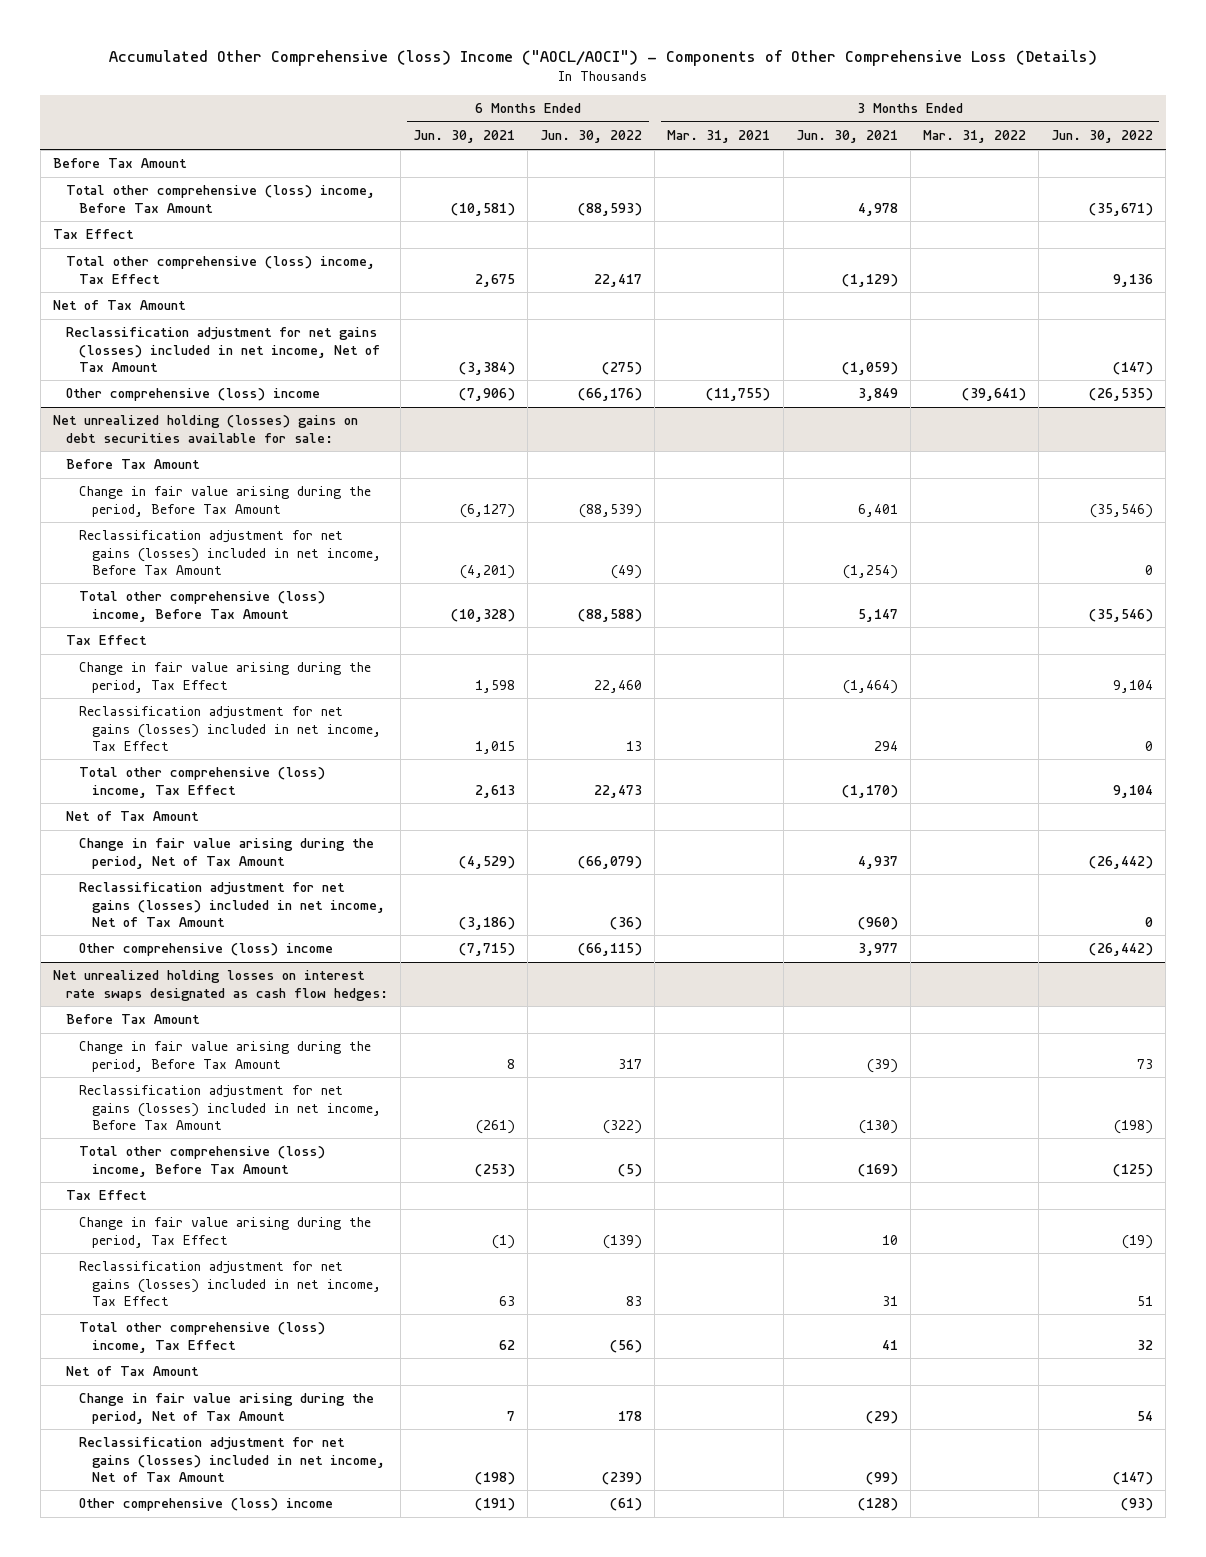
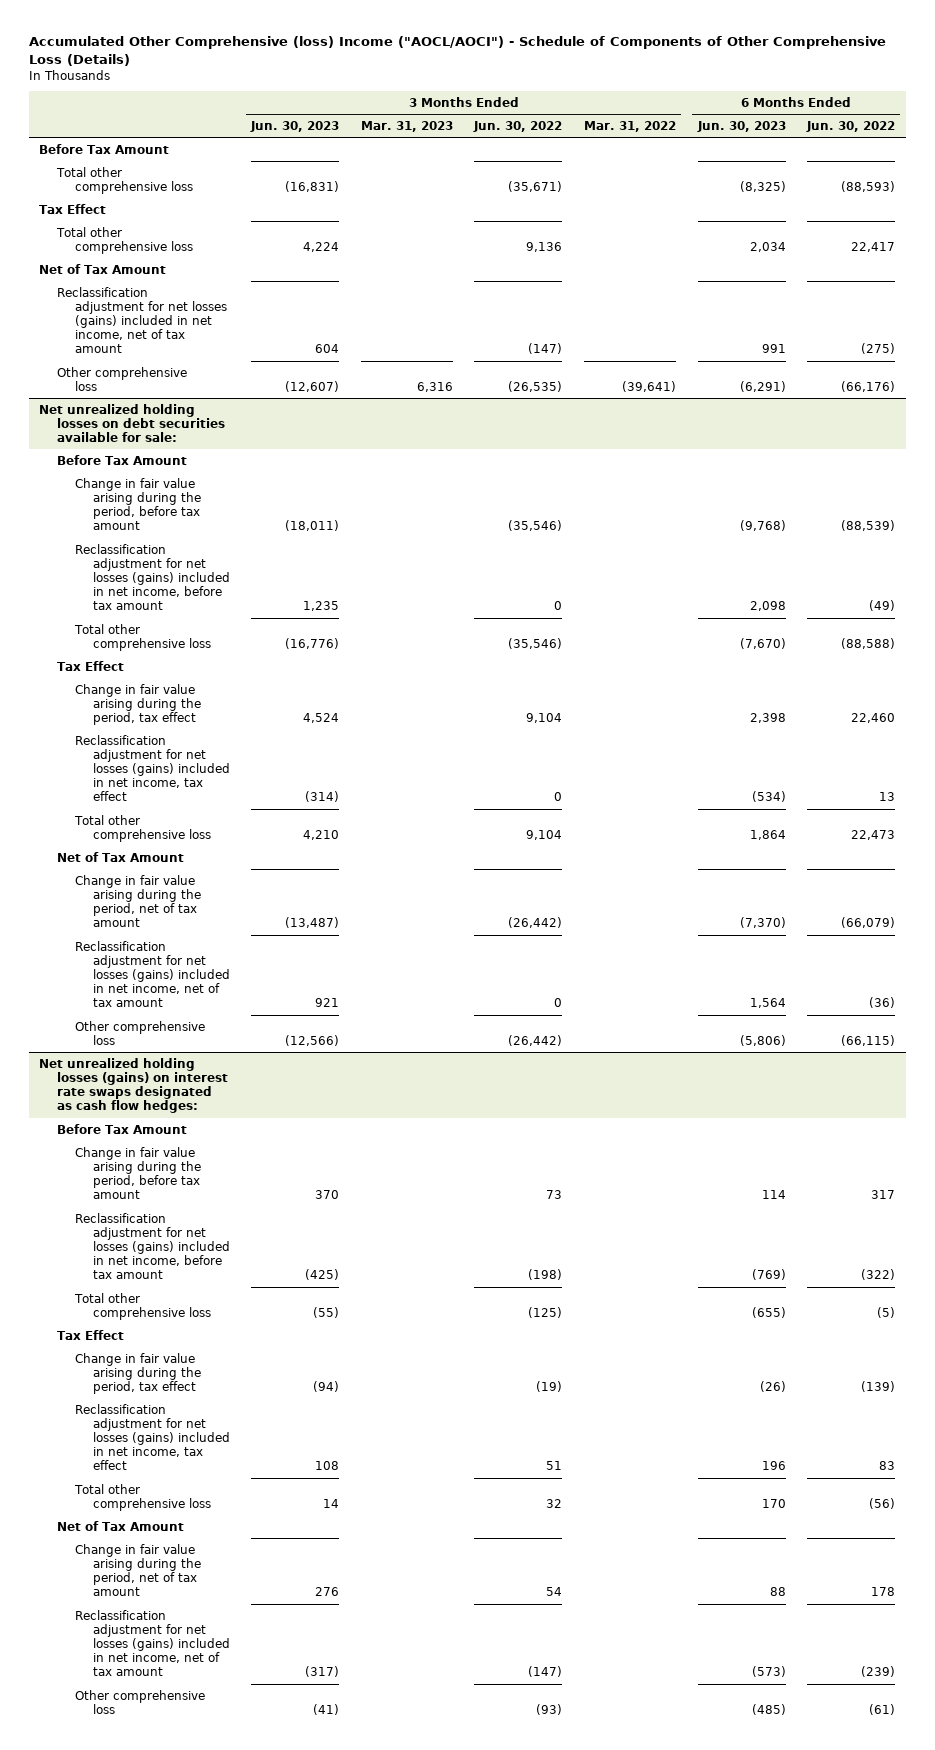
[108,49,1097,66] Accumulated Other Comprehensive (loss) Income ("AOCL/AOCI") - Components of Other Comprehensive Loss (Details) -> [28,36,886,67] Accumulated Other Comprehensive (loss) Income ("AOCL/AOCI") - Schedule of Components of Other Comprehensive Loss (Details)
[413,130,516,144] Jun. 30, 2021 -> none
[667,130,771,144] Mar. 31, 2021 -> none
[795,130,898,144] Jun. 30, 2021 -> none
none -> [250,120,340,132] Jun. 30, 2023
none -> [360,120,453,132] Mar. 31, 2023
none -> [696,120,786,132] Jun. 30, 2023
[65,185,375,213] Total other comprehensive (loss) income, Before Tax Amount -> [56,166,194,194] Total other comprehensive loss
[65,256,375,284] Total other comprehensive (loss) income, Tax Effect -> [56,226,194,254] Total other comprehensive loss
[65,327,381,372] Reclassification adjustment for net gains (losses) included in net income, Net of Tax Amount -> [57,286,228,354] Reclassification adjustment for net losses (gains) included in net income, net of tax amount
[65,388,320,402] Other comprehensive (loss) income -> [57,366,188,391] Other comprehensive loss
[52,415,358,443] Net unrealized holding (losses) gains on debt securities available for sale: -> [39,403,226,443] Net unrealized holding losses on debt securities available for sale:
[79,486,372,517] Change in fair value arising during the period, Before Tax Amount -> [75,477,201,531] Change in fair value arising during the period, before tax amount
[79,530,382,575] Reclassification adjustment for net gains (losses) included in net income, Before Tax Amount -> [75,543,230,611] Reclassification adjustment for net losses (gains) included in net income, before tax amount
[79,591,326,622] Total other comprehensive (loss) income, Before Tax Amount -> [74,623,211,651] Total other comprehensive loss
[79,662,372,693] Change in fair value arising during the period, Tax Effect -> [75,683,201,726] Change in fair value arising during the period, tax effect
[79,706,382,751] Reclassification adjustment for net gains (losses) included in net income, Tax Effect -> [75,734,230,802] Reclassification adjustment for net losses (gains) included in net income, tax effect
[79,767,326,798] Total other comprehensive (loss) income, Tax Effect -> [74,814,211,842] Total other comprehensive loss
[79,838,375,869] Change in fair value arising during the period, Net of Tax Amount -> [75,874,201,928] Change in fair value arising during the period, net of tax amount
[79,882,386,927] Reclassification adjustment for net gains (losses) included in net income, Net of Tax Amount -> [75,940,230,1008] Reclassification adjustment for net losses (gains) included in net income, net of tax amount
[79,943,334,957] Other comprehensive (loss) income -> [75,1020,206,1045] Other comprehensive loss
[52,970,388,1001] Net unrealized holding losses on interest rate swaps designated as cash flow hedges: -> [39,1057,229,1114] Net unrealized holding losses (gains) on interest rate swaps designated as cash flow hedges:
[79,1041,372,1072] Change in fair value arising during the period, Before Tax Amount -> [75,1146,201,1200] Change in fair value arising during the period, before tax amount
[79,1085,382,1130] Reclassification adjustment for net gains (losses) included in net income, Before Tax Amount -> [75,1212,230,1280] Reclassification adjustment for net losses (gains) included in net income, before tax amount
[79,1146,326,1177] Total other comprehensive (loss) income, Before Tax Amount -> [74,1292,211,1320] Total other comprehensive loss
[79,1217,372,1248] Change in fair value arising during the period, Tax Effect -> [75,1352,201,1395] Change in fair value arising during the period, tax effect
[79,1261,382,1306] Reclassification adjustment for net gains (losses) included in net income, Tax Effect -> [75,1403,230,1471] Reclassification adjustment for net losses (gains) included in net income, tax effect
[79,1322,326,1353] Total other comprehensive (loss) income, Tax Effect -> [74,1483,211,1511] Total other comprehensive loss
[79,1393,375,1424] Change in fair value arising during the period, Net of Tax Amount -> [75,1543,201,1597] Change in fair value arising during the period, net of tax amount
[79,1437,386,1482] Reclassification adjustment for net gains (losses) included in net income, Net of Tax Amount -> [75,1609,230,1677] Reclassification adjustment for net losses (gains) included in net income, net of tax amount
[79,1498,334,1512] Other comprehensive (loss) income -> [75,1689,206,1714] Other comprehensive loss

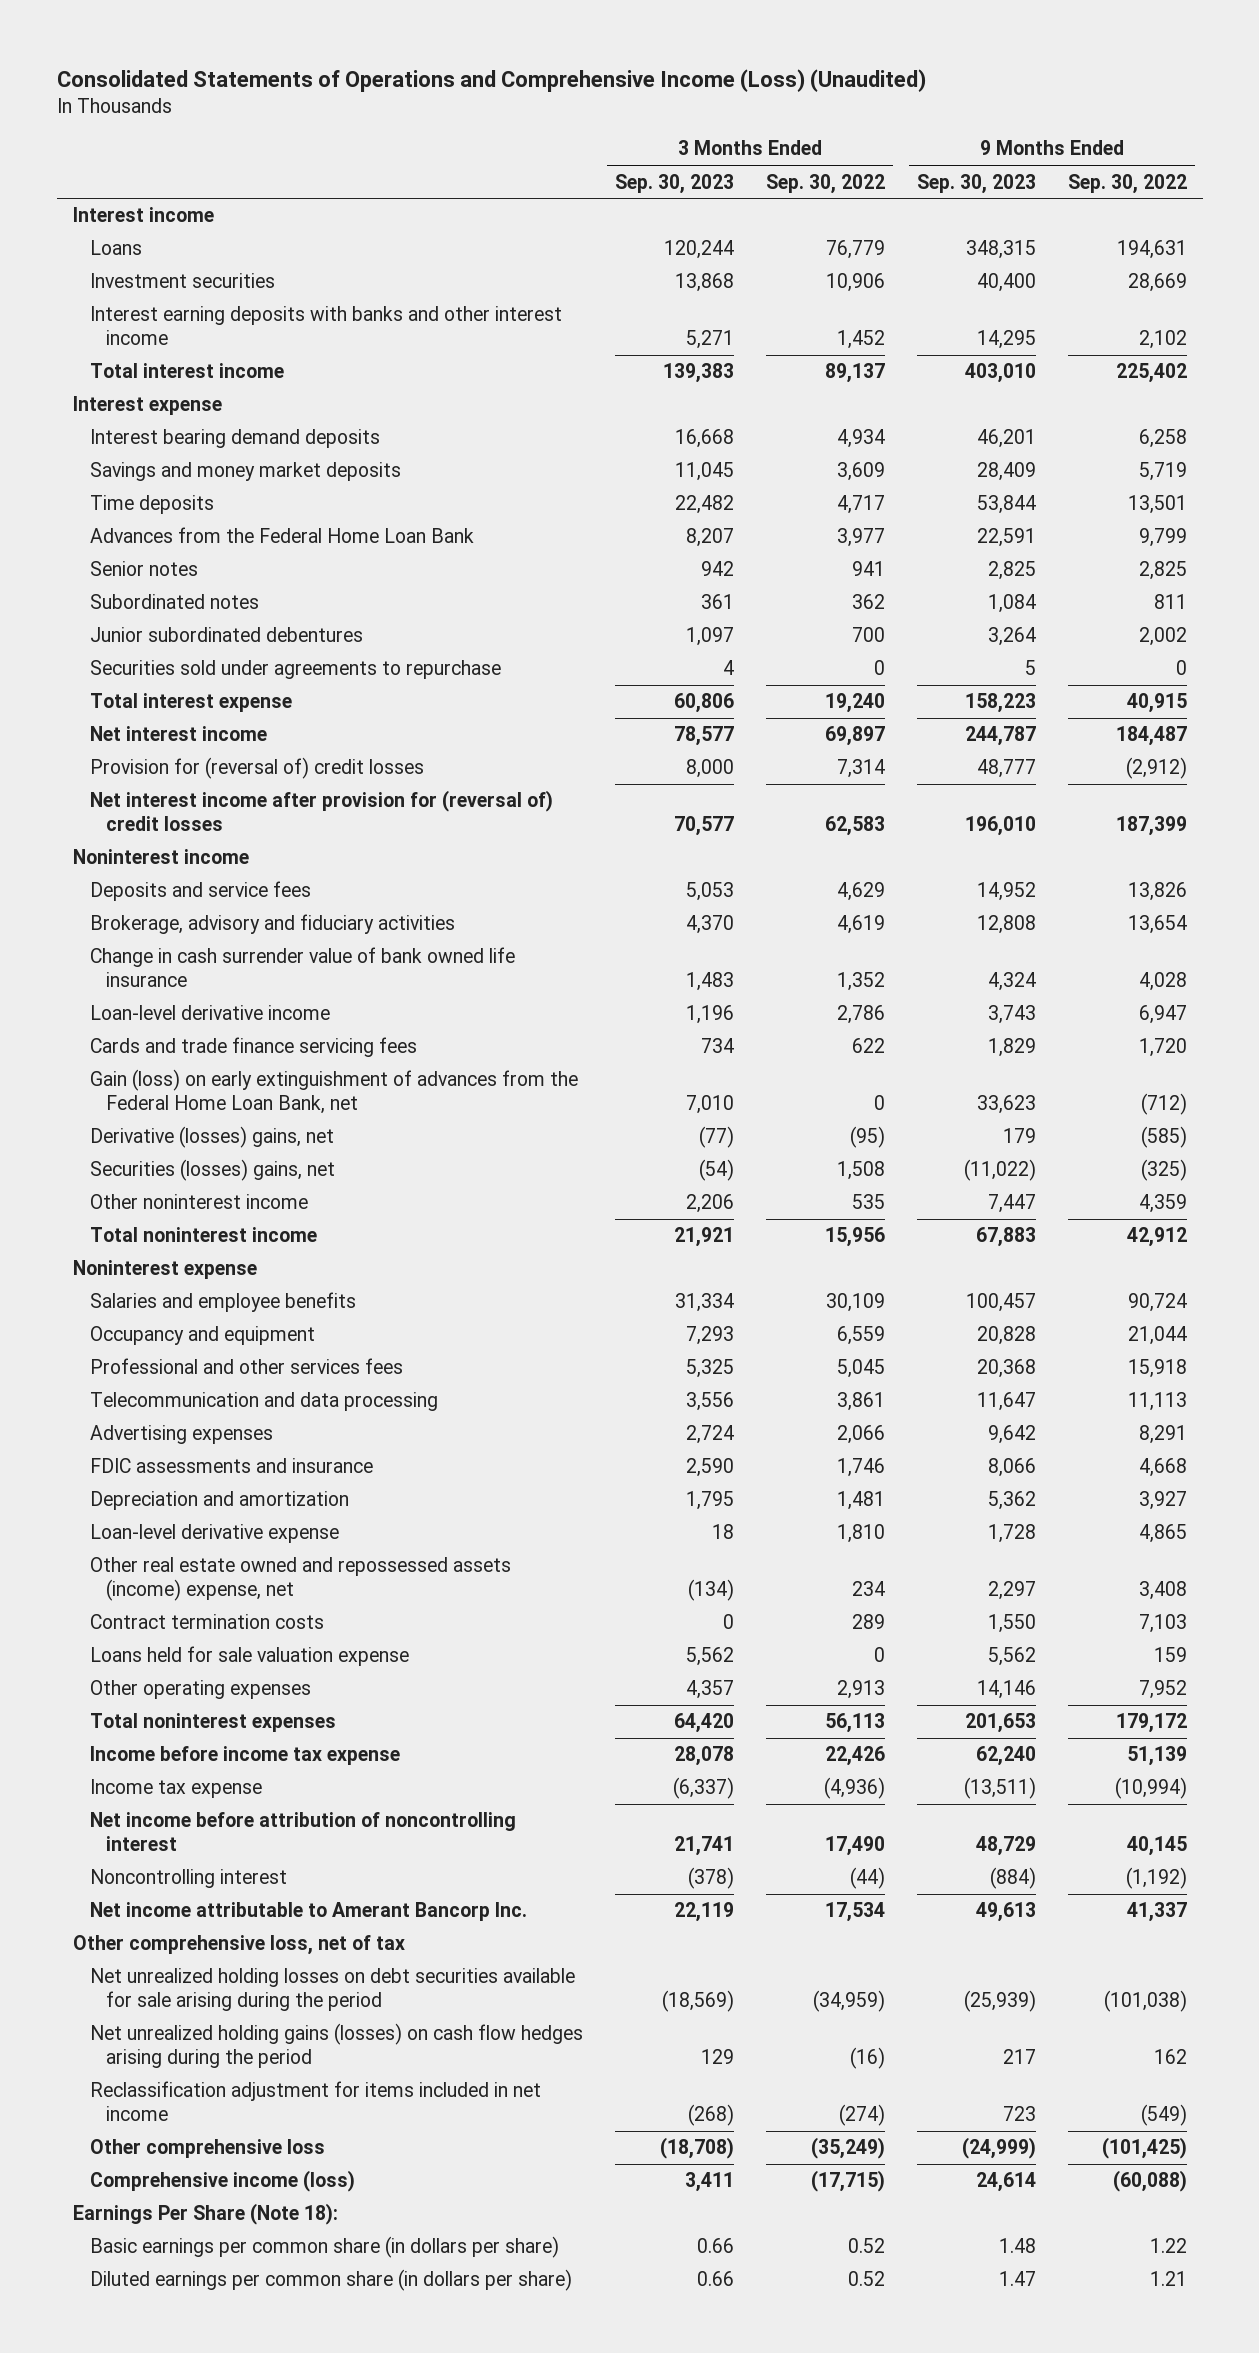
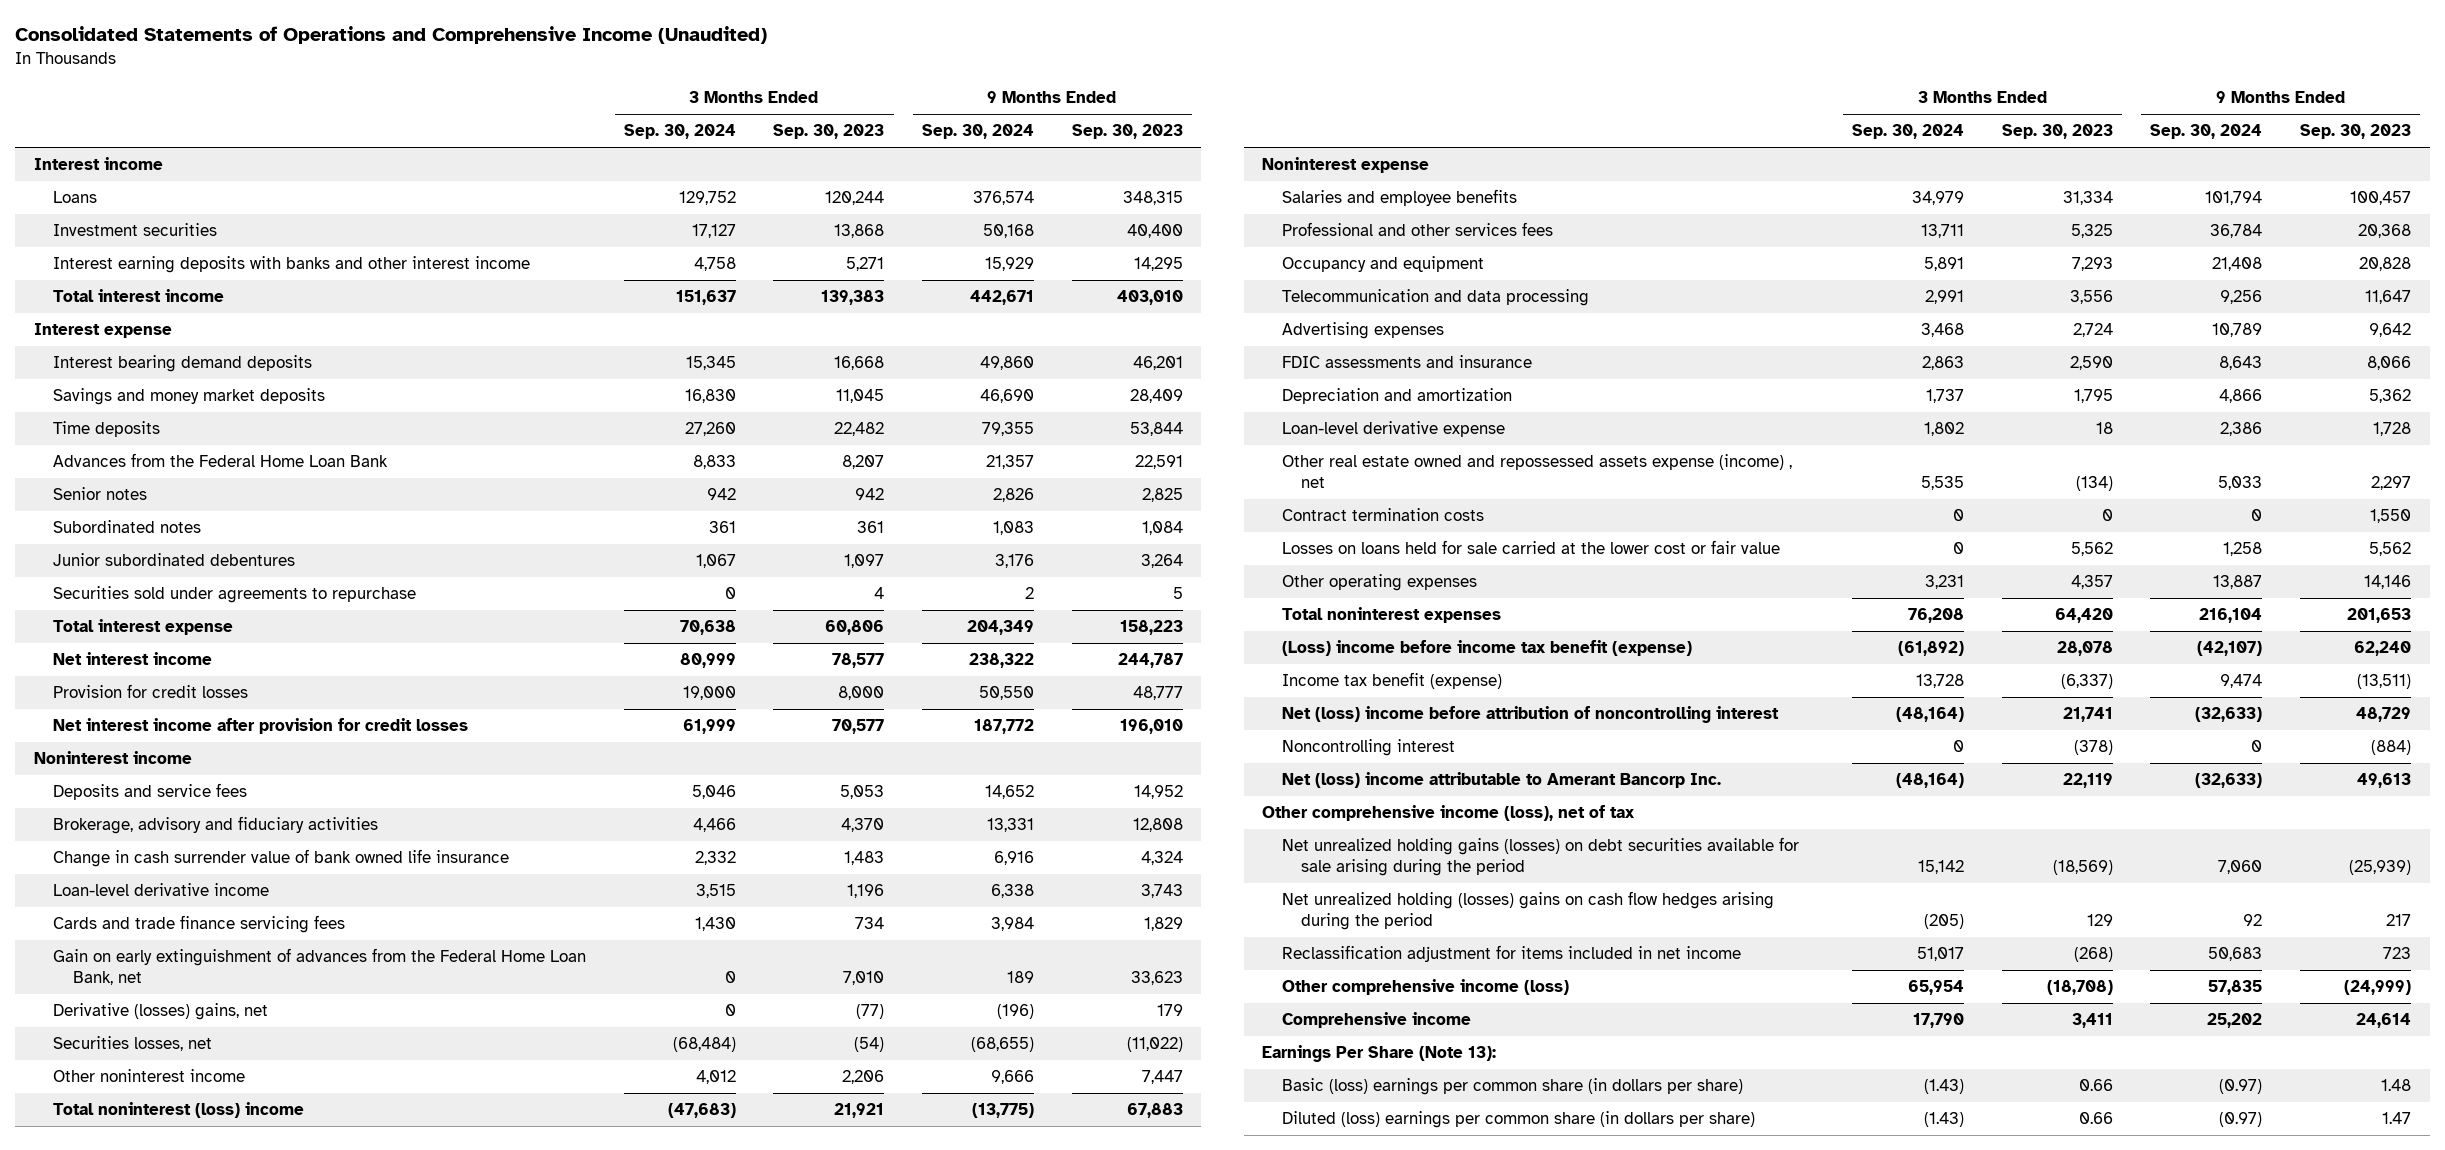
[56,68,926,92] Consolidated Statements of Operations and Comprehensive Income (Loss) (Unaudited) -> [15,26,768,45] Consolidated Statements of Operations and Comprehensive Income (Unaudited)
[765,173,885,194] Sep. 30, 2022 -> none
[1067,173,1187,194] Sep. 30, 2022 -> none
none -> [623,124,736,140] Sep. 30, 2024
none -> [922,124,1035,140] Sep. 30, 2024
[89,757,424,780] Provision for (reversal of) credit losses -> [53,684,249,699] Provision for credit losses
[89,790,553,832] Net interest income after provision for (reversal of) credit losses -> [53,718,469,735] Net interest income after provision for credit losses
[89,1069,578,1115] Gain (loss) on early extinguishment of advances from the Federal Home Loan Bank, net -> [53,948,587,985] Gain on early extinguishment of advances from the Federal Home Loan Bank, net
[89,1159,335,1182] Securities (losses) gains, net -> [53,1036,213,1052] Securities losses, net
[89,1227,317,1243] Total noninterest income -> [53,1102,305,1119] Total noninterest (loss) income
[89,1326,315,1346] Occupancy and equipment -> [1281,256,1484,273] Occupancy and equipment
[89,1557,511,1602] Other real estate owned and repossessed assets (income) expense, net -> [1281,454,1792,488] Other real estate owned and repossessed assets expense (income) , net
[89,1646,409,1667] Loans held for sale valuation expense -> [1281,540,1780,555] Losses on loans held for sale carried at the lower cost or fair value
[89,1746,400,1766] Income before income tax expense -> [1281,640,1692,657] (Loss) income before income tax benefit (expense)
[89,1779,262,1799] Income tax expense -> [1281,672,1502,690] Income tax benefit (expense)
[89,1812,516,1852] Net income before attribution of noncontrolling interest -> [1281,706,1779,724] Net (loss) income before attribution of noncontrolling interest
[89,1902,527,1922] Net income attributable to Amerant Bancorp Inc. -> [1281,772,1721,789] Net (loss) income attributable to Amerant Bancorp Inc.
[72,1935,405,1956] Other comprehensive loss, net of tax -> [1262,805,1636,822] Other comprehensive income (loss), net of tax
[89,1968,575,2012] Net unrealized holding losses on debt securities available for sale arising during the period -> [1281,837,1799,876] Net unrealized holding gains (losses) on debt securities available for sale arising during the period
[89,2023,583,2069] Net unrealized holding gains (losses) on cash flow hedges arising during the period -> [1281,891,1774,930] Net unrealized holding (losses) gains on cash flow hedges arising during the period
[89,2139,325,2159] Other comprehensive loss -> [1281,979,1569,996] Other comprehensive income (loss)
[89,2170,355,2193] Comprehensive income (loss) -> [1281,1012,1471,1029] Comprehensive income
[72,2203,338,2226] Earnings Per Share (Note 18): -> [1262,1045,1497,1063] Earnings Per Share (Note 13):
[89,2236,559,2259] Basic earnings per common share (in dollars per share) -> [1281,1078,1743,1096] Basic (loss) earnings per common share (in dollars per share)
[89,2269,572,2292] Diluted earnings per common share (in dollars per share) -> [1281,1111,1755,1129] Diluted (loss) earnings per common share (in dollars per share)

